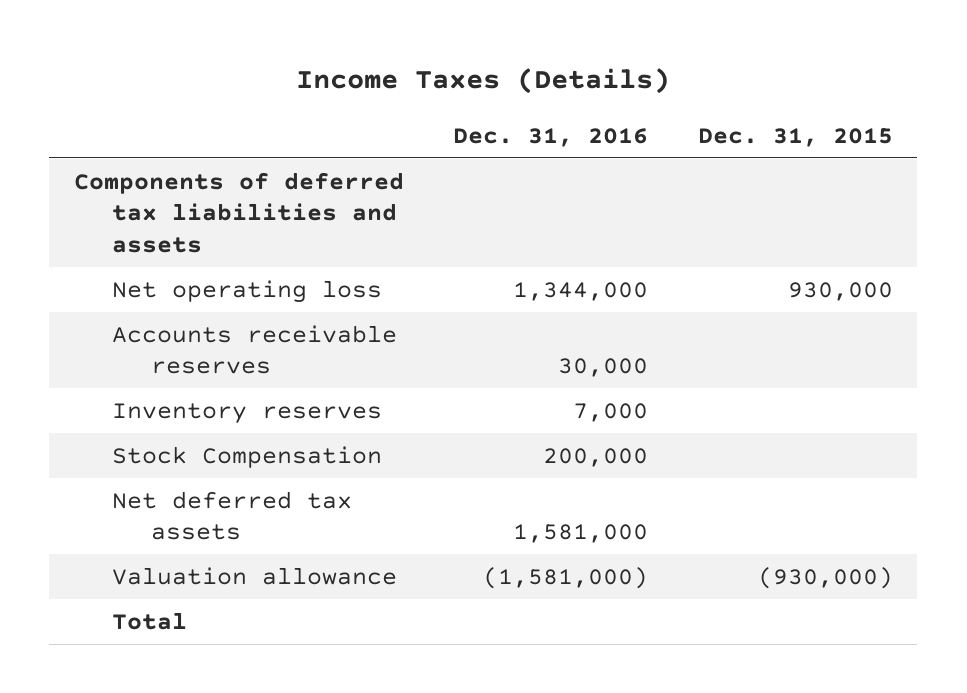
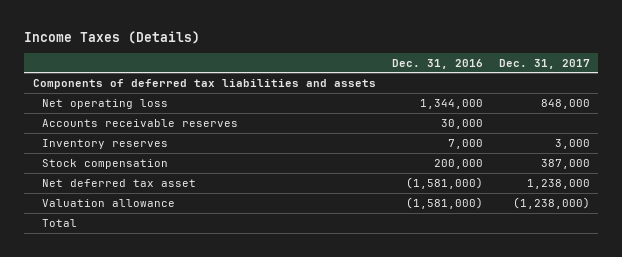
[697,127,893,147] Dec. 31, 2015 -> none
none -> [498,58,590,69] Dec. 31, 2017
[112,445,383,468] Stock Compensation -> [41,158,168,169] Stock compensation
[112,490,353,541] Net deferred tax assets -> [41,178,196,187] Net deferred tax asset
[513,524,649,544] 1,581,000 -> [405,176,483,189] (1,581,000)

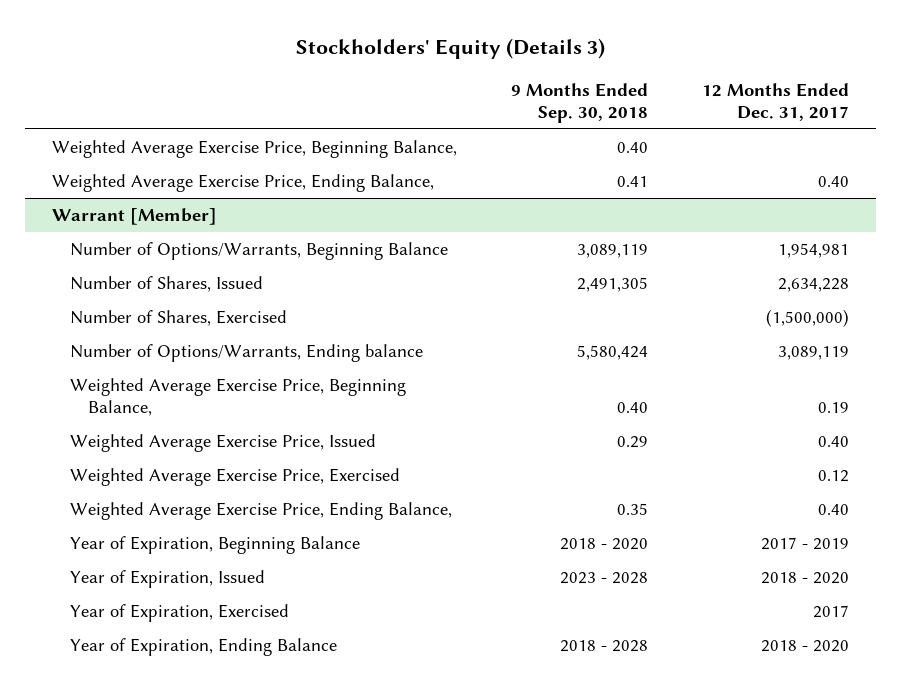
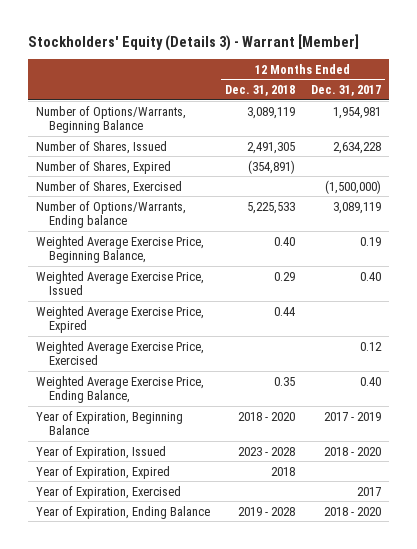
[295,38,605,60] Stockholders' Equity (Details 3) -> [27,33,359,51] Stockholders' Equity (Details 3) - Warrant [Member]
[511,82,649,123] 9 Months Ended Sep. 30, 2018 -> none
none -> [225,85,296,97] Dec. 31, 2018
[52,140,458,159] Weighted Average Exercise Price, Beginning Balance, -> none
[52,174,435,193] Weighted Average Exercise Price, Ending Balance, -> none
[52,208,218,226] Warrant [Member] -> none
none -> [35,160,171,174] Number of Shares, Expired
none -> [35,305,204,334] Weighted Average Exercise Price, Expired
none -> [35,465,170,479] Year of Expiration, Expired

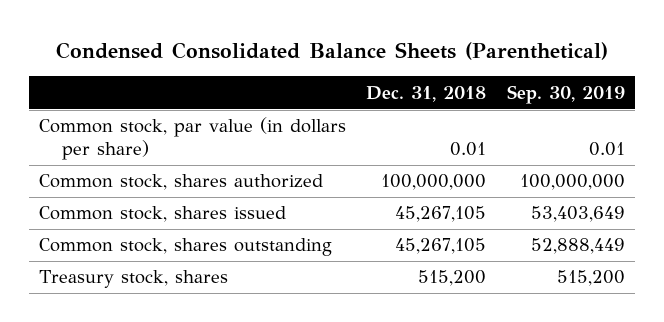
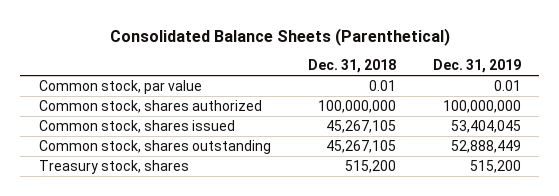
[55,41,608,60] Condensed Consolidated Balance Sheets (Parenthetical) -> [109,27,450,46] Consolidated Balance Sheets (Parenthetical)
[506,84,625,104] Sep. 30, 2019 -> none
none -> [432,59,521,74] Dec. 31, 2019
[39,117,347,161] Common stock, par value (in dollars per share) -> [38,79,202,94] Common stock, par value

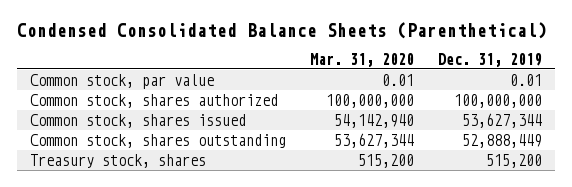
[109,27,450,46] Consolidated Balance Sheets (Parenthetical) -> [17,21,548,39] Condensed Consolidated Balance Sheets (Parenthetical)
[307,59,396,74] Dec. 31, 2018 -> none
none -> [310,52,415,67] Mar. 31, 2020
[450,119,521,133] 53,404,045 -> [462,112,543,128] 53,627,344

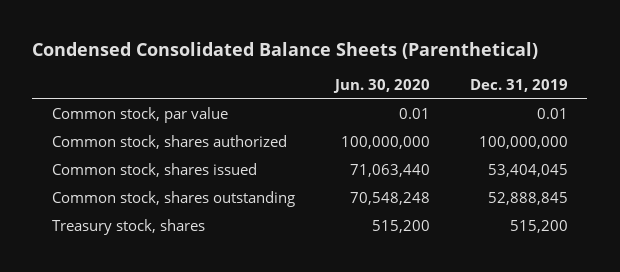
[310,52,415,67] Mar. 31, 2020 -> none
none -> [332,79,430,94] Jun. 30, 2020
[462,112,543,128] 53,627,344 -> [487,164,568,178] 53,404,045
[462,133,543,148] 52,888,449 -> [487,192,568,206] 52,888,845

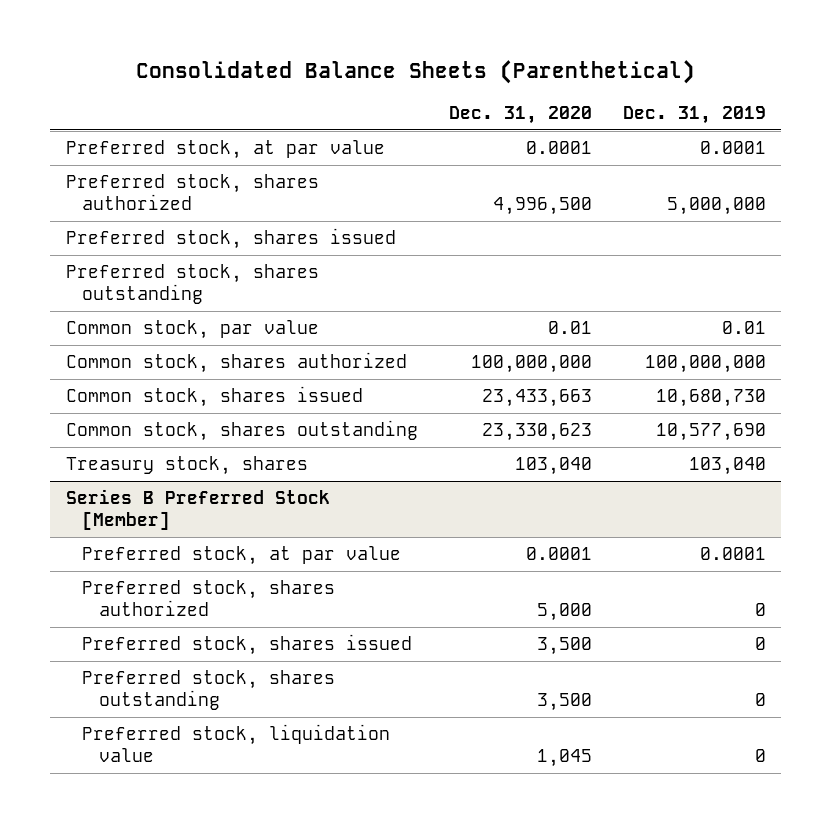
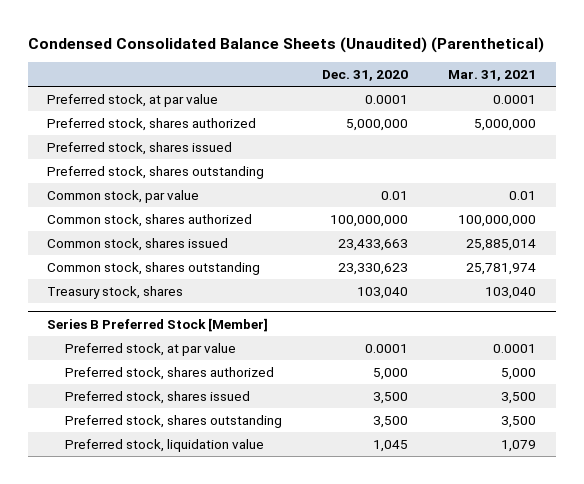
[135,59,695,84] Consolidated Balance Sheets (Parenthetical) -> [27,36,544,53] Condensed Consolidated Balance Sheets (Unaudited) (Parenthetical)
[622,105,766,124] Dec. 31, 2019 -> none
none -> [448,69,537,81] Mar. 31, 2021
[492,196,592,215] 4,996,500 -> [346,118,409,131] 5,000,000

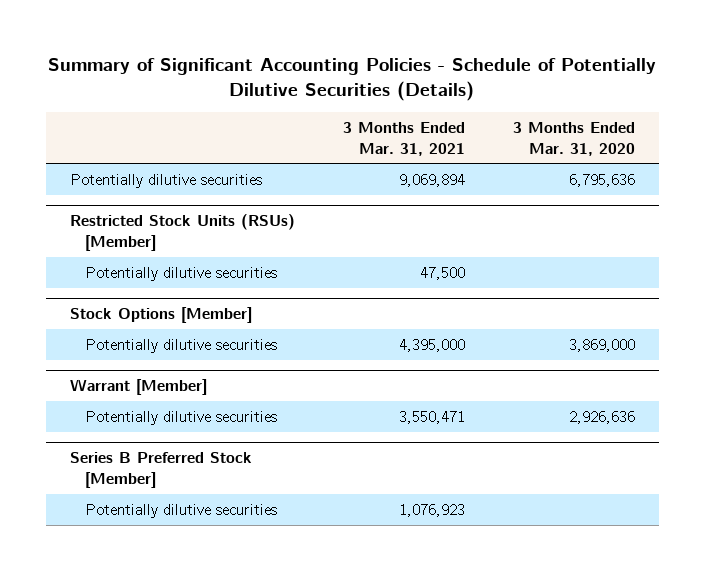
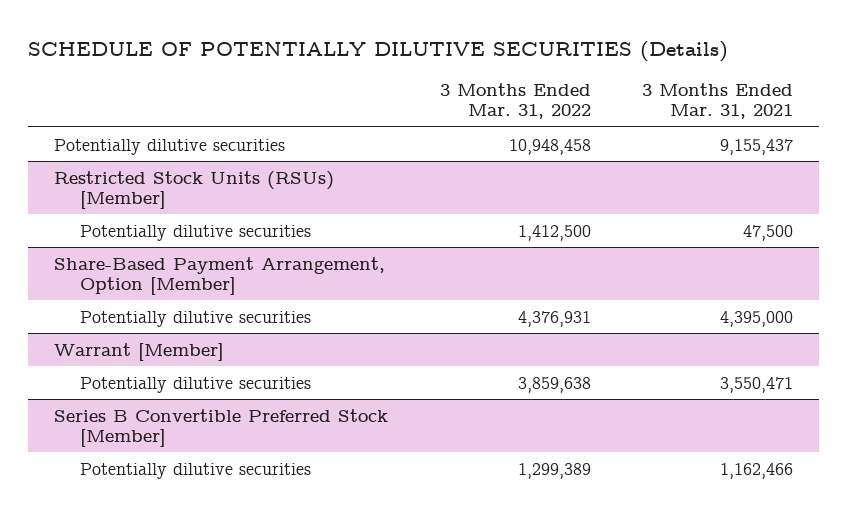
[48,58,657,102] Summary of Significant Accounting Policies - Schedule of Potentially Dilutive Securities (Details) -> [28,40,729,62] SCHEDULE OF POTENTIALLY DILUTIVE SECURITIES (Details)
[512,122,635,156] 3 Months Ended Mar. 31, 2020 -> none
none -> [439,82,591,119] 3 Months Ended Mar. 31, 2022
[398,173,465,187] 9,069,894 -> [719,138,793,155] 9,155,437
[70,307,253,324] Stock Options [Member] -> [54,256,386,295] Share-Based Payment Arrangement, Option [Member]
[70,452,253,488] Series B Preferred Stock [Member] -> [54,408,389,447] Series B Convertible Preferred Stock [Member]
[398,503,465,517] 1,076,923 -> [719,462,793,479] 1,162,466

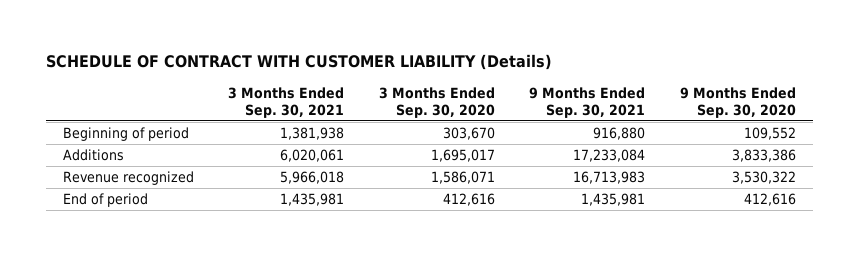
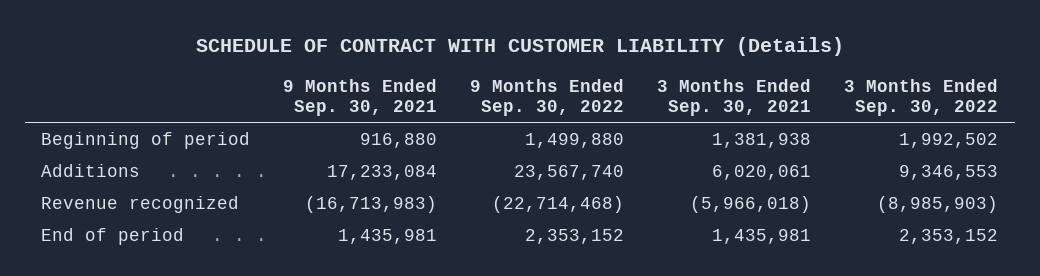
[378,86,495,118] 3 Months Ended Sep. 30, 2020 -> none
[679,86,796,118] 9 Months Ended Sep. 30, 2020 -> none
none -> [470,78,625,117] 9 Months Ended Sep. 30, 2022
none -> [844,78,999,117] 3 Months Ended Sep. 30, 2022
[280,171,345,185] 5,966,018 -> [690,195,812,213] (5,966,018)
[573,171,646,185] 16,713,983 -> [305,195,438,213] (16,713,983)

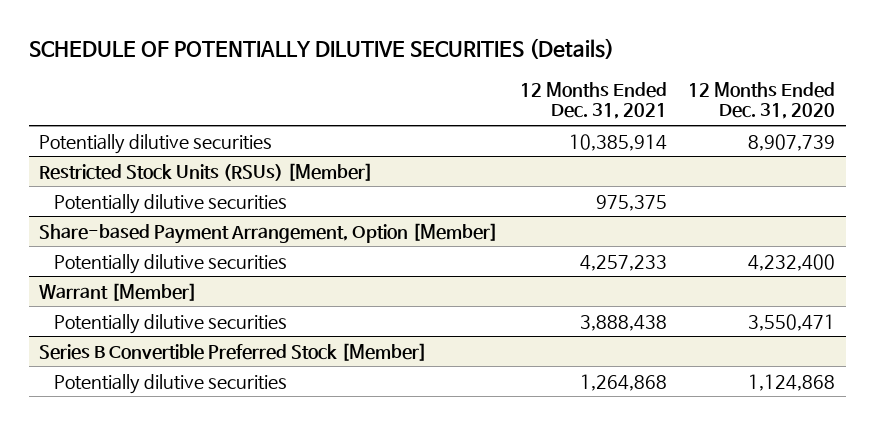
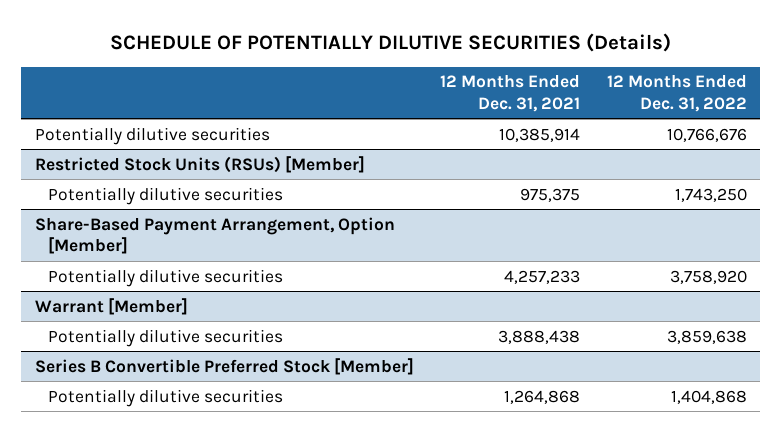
[688,81,836,120] 12 Months Ended Dec. 31, 2020 -> none
none -> [606,75,747,112] 12 Months Ended Dec. 31, 2022
[39,222,499,244] Share-based Payment Arrangement, Option [Member] -> [34,216,395,255] Share-Based Payment Arrangement, Option [Member]

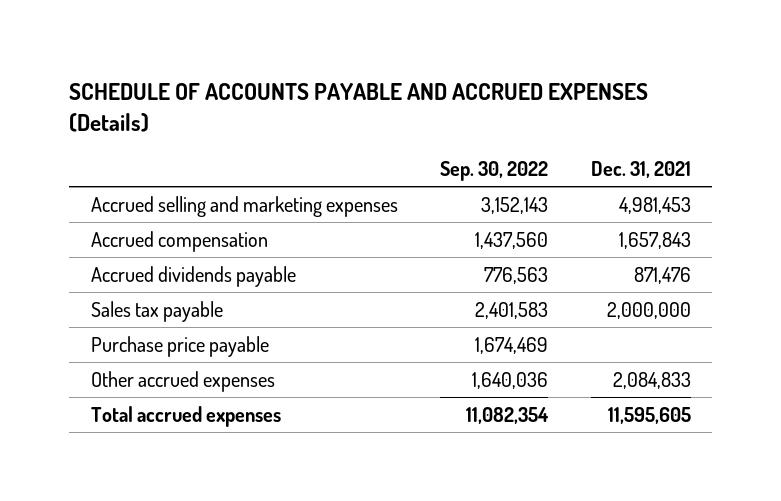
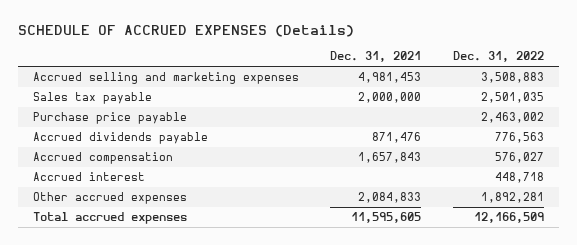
[69,83,649,133] SCHEDULE OF ACCOUNTS PAYABLE AND ACCRUED EXPENSES (Details) -> [17,24,354,37] SCHEDULE OF ACCRUED EXPENSES (Details)
[440,161,549,182] Sep. 30, 2022 -> none
none -> [452,51,544,63] Dec. 31, 2022
[90,265,296,287] Accrued dividends payable -> [33,132,209,145] Accrued dividends payable
[90,230,268,252] Accrued compensation -> [33,152,174,165] Accrued compensation
none -> [33,172,146,182] Accrued interest

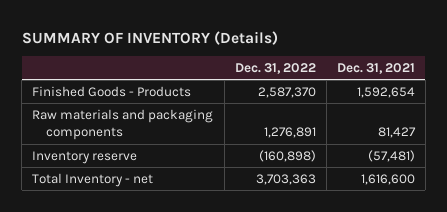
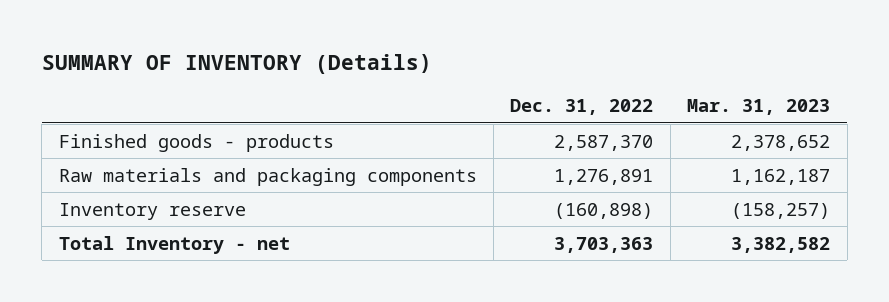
[336,63,415,75] Dec. 31, 2021 -> none
none -> [687,99,831,116] Mar. 31, 2023
[32,85,192,97] Finished Goods - Products -> [58,133,334,152] Finished goods - products

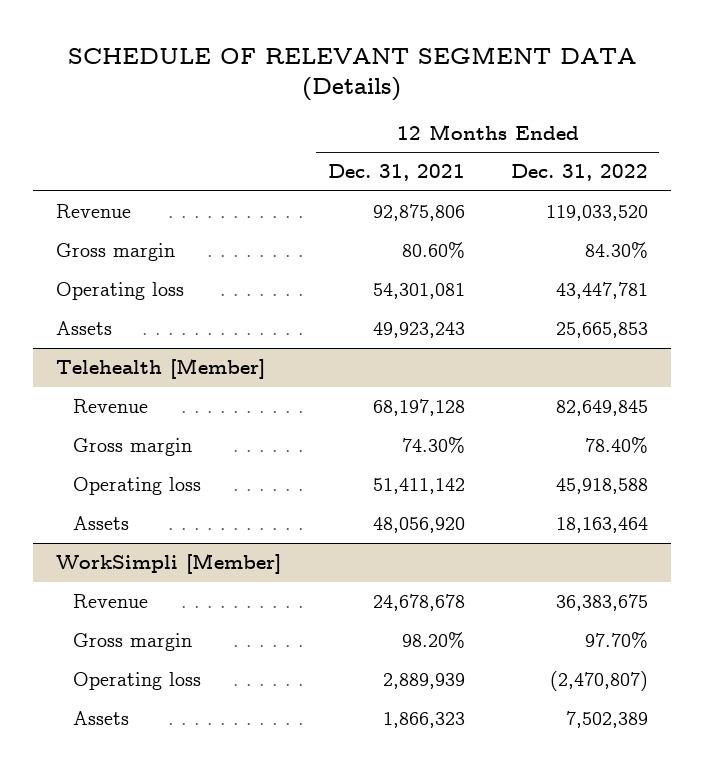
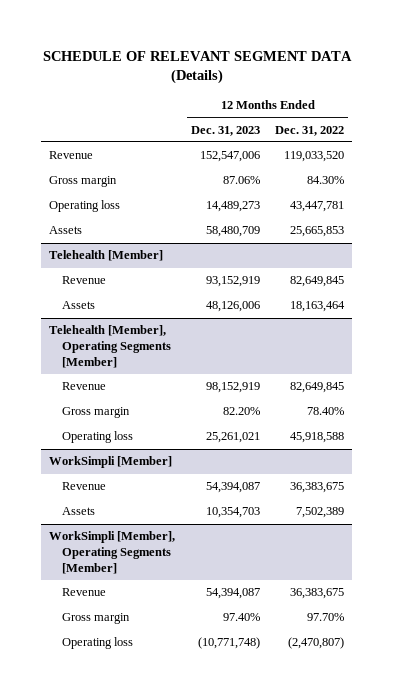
[327,164,465,182] Dec. 31, 2021 -> none
none -> [190,125,260,136] Dec. 31, 2023
[73,516,130,531] Assets -> [61,301,95,310] Assets
none -> [49,325,171,369] Telehealth [Member], Operating Segments [Member]
none -> [61,382,106,391] Revenue
[73,711,130,726] Assets -> [61,507,95,516] Assets
none -> [49,531,176,575] WorkSimpli [Member], Operating Segments [Member]
none -> [61,588,106,597] Revenue

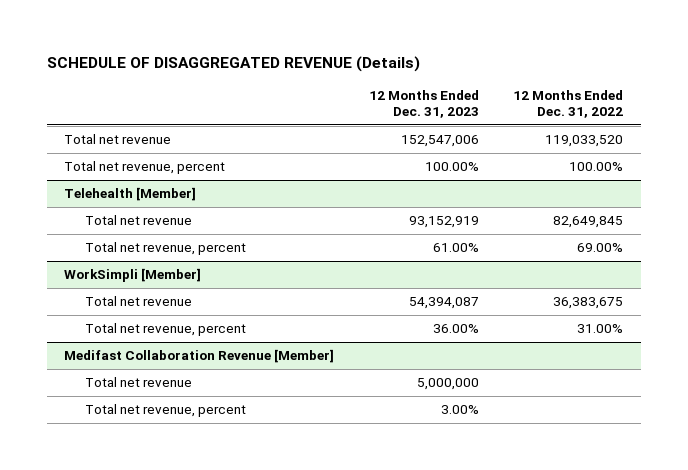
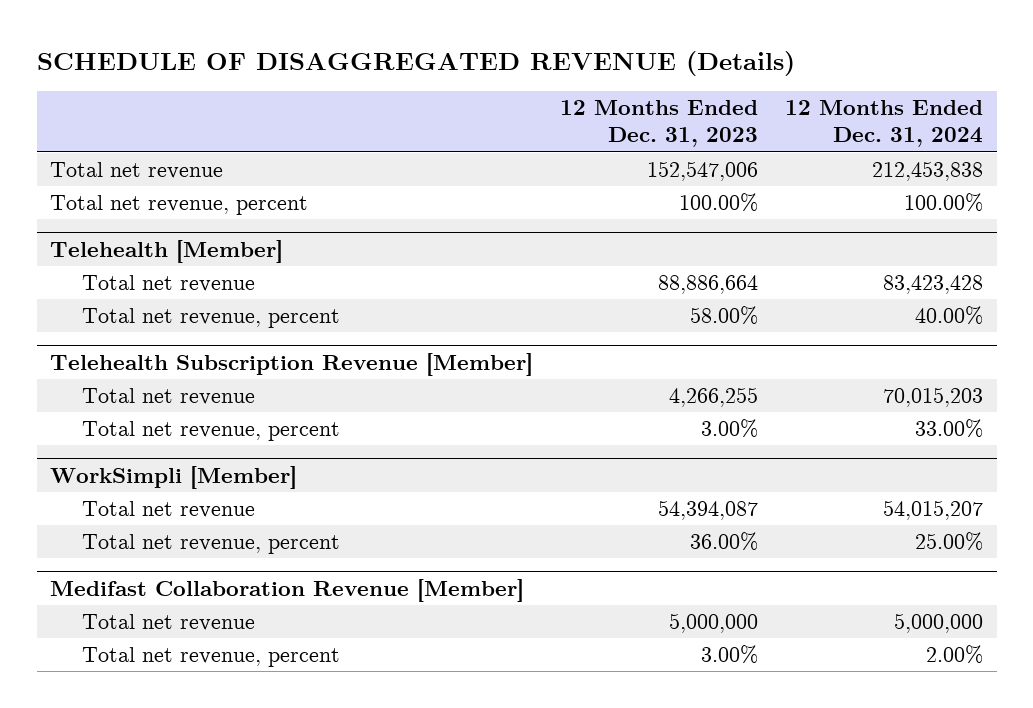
[513,89,624,119] 12 Months Ended Dec. 31, 2022 -> none
none -> [785,100,984,148] 12 Months Ended Dec. 31, 2024
[408,216,479,229] 93,152,919 -> [658,274,759,294] 88,886,664
[432,243,479,253] 61.00% -> [690,305,759,325] 58.00%
none -> [50,352,534,376] Telehealth Subscription Revenue [Member]
none -> [81,387,255,405] Total net revenue
none -> [81,420,340,441] Total net revenue, percent

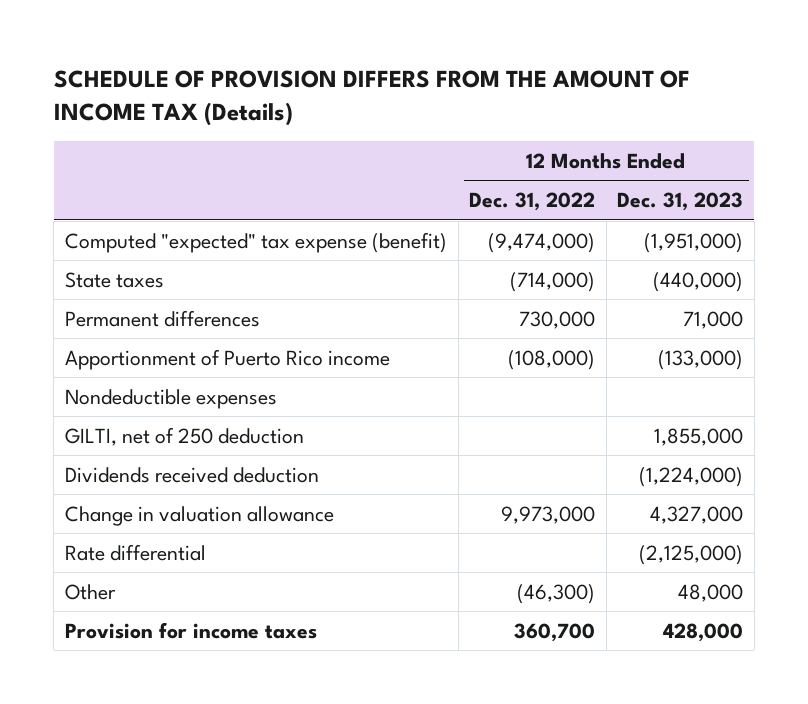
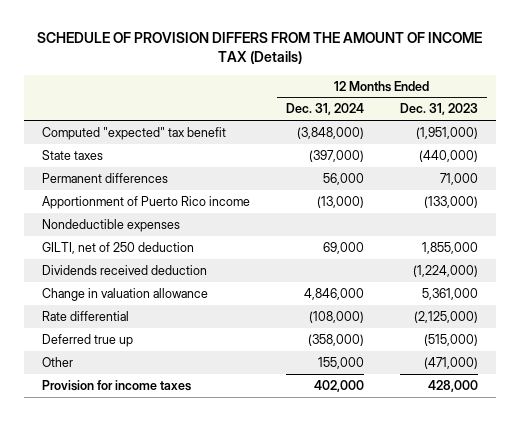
[469,192,596,212] Dec. 31, 2022 -> none
none -> [286,103,365,116] Dec. 31, 2024
[64,231,447,253] Computed "expected" tax expense (benefit) -> [42,126,227,140] Computed "expected" tax benefit
[650,505,744,524] 4,327,000 -> [422,287,479,300] 5,361,000
none -> [42,333,134,347] Deferred true up
[678,583,744,602] 48,000 -> [424,356,479,369] (471,000)

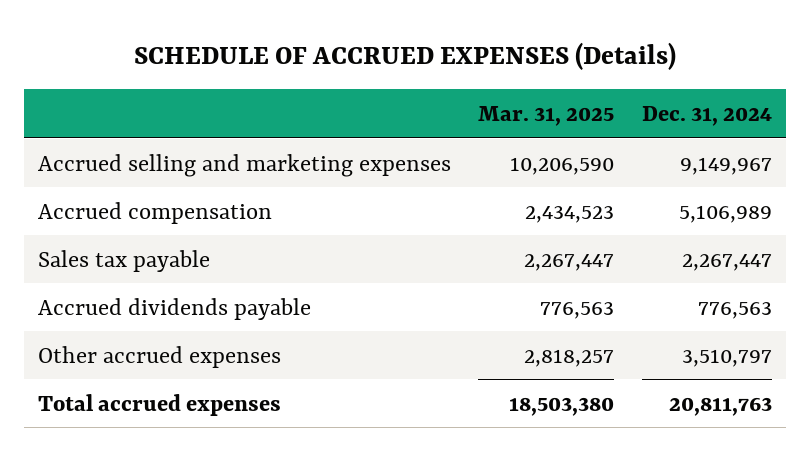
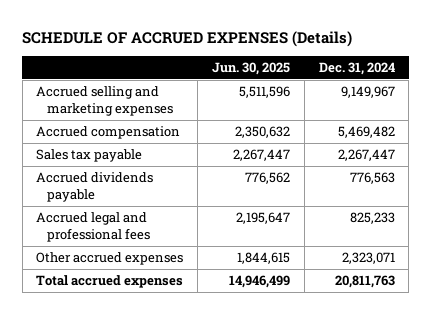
[478,105,615,126] Mar. 31, 2025 -> none
none -> [212,62,291,76] Jun. 30, 2025
[678,204,772,223] 5,106,989 -> [337,126,395,139] 5,469,482
none -> [36,212,151,243] Accrued legal and professional fees
[681,348,772,367] 3,510,797 -> [341,252,395,265] 2,323,071

